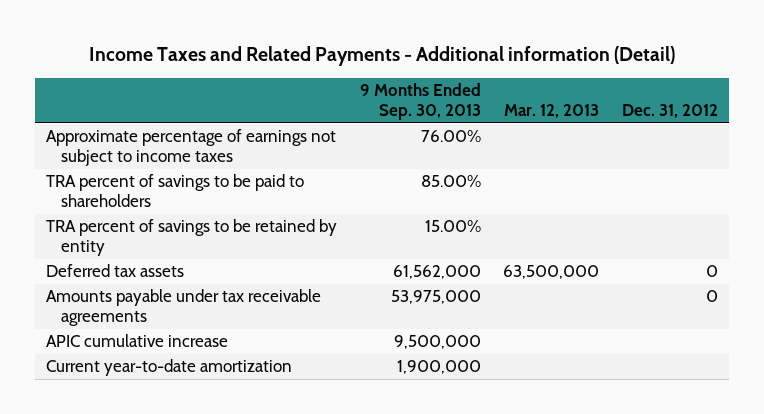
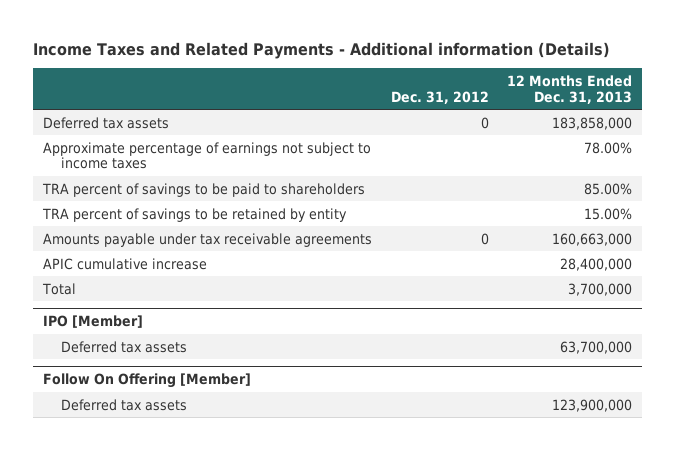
[88,45,675,66] Income Taxes and Related Payments - Additional information (Detail) -> [33,41,611,59] Income Taxes and Related Payments - Additional information (Details)
[359,82,481,121] 9 Months Ended Sep. 30, 2013 -> none
[504,104,600,119] Mar. 12, 2013 -> none
none -> [507,75,633,104] 12 Months Ended Dec. 31, 2013
[46,264,185,278] Deferred tax assets -> [42,116,169,129] Deferred tax assets
[46,359,293,377] Current year-to-date amortization -> [41,282,76,295] Total
none -> [42,315,143,329] IPO [Member]
none -> [61,340,188,353] Deferred tax assets
none -> [42,373,251,389] Follow On Offering [Member]
none -> [61,398,188,411] Deferred tax assets

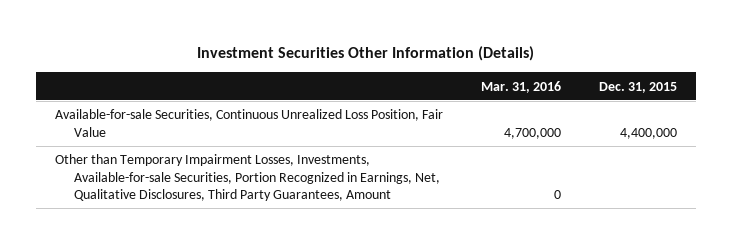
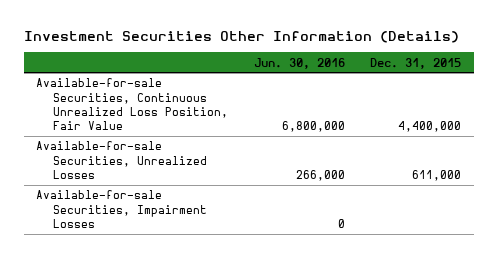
[481,80,562,93] Mar. 31, 2016 -> none
none -> [253,57,345,69] Jun. 30, 2016
none -> [36,141,208,180] Available-for-sale Securities, Unrealized Losses
[55,154,441,201] Other than Temporary Impairment Losses, Investments, Available-for-sale Securities, Portion Recognized in Earnings, Net, Qualitative Disclosures, Third Party Guarantees, Amount -> [36,190,208,229] Available-for-sale Securities, Impairment Losses

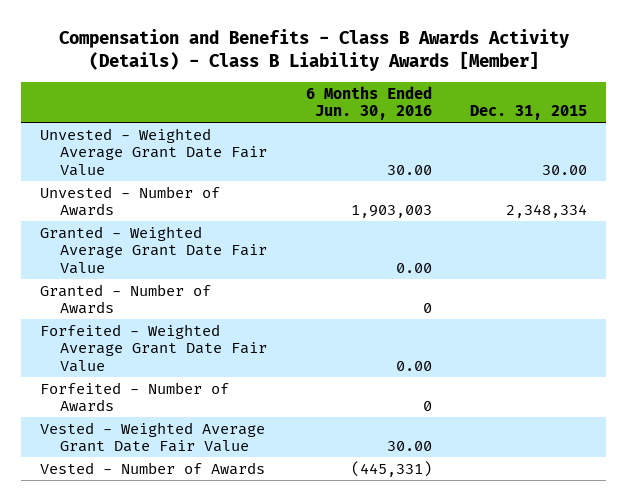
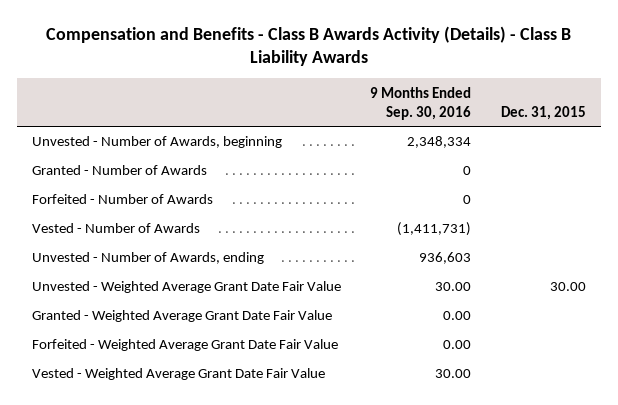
[58,28,569,72] Compensation and Benefits - Class B Awards Activity (Details) - Class B Liability Awards [Member] -> [45,26,571,67] Compensation and Benefits - Class B Awards Activity (Details) - Class B Liability Awards
[305,85,432,121] 6 Months Ended Jun. 30, 2016 -> none
none -> [370,86,472,120] 9 Months Ended Sep. 30, 2016
none -> [31,136,282,149] Unvested - Number of Awards, beginning
[40,283,212,315] Granted - Number of Awards -> [31,165,207,176] Granted - Number of Awards
[40,381,230,413] Forfeited - Number of Awards -> [31,194,213,205] Forfeited - Number of Awards
[40,461,266,475] Vested - Number of Awards -> [31,223,200,234] Vested - Number of Awards
none -> [31,252,264,265] Unvested - Number of Awards, ending
[40,185,221,217] Unvested - Number of Awards -> none

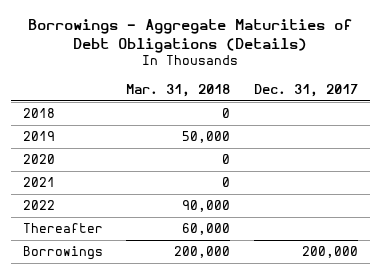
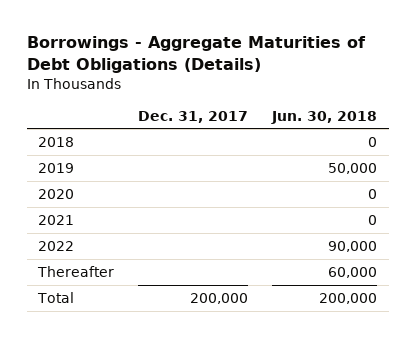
[126,83,231,97] Mar. 31, 2018 -> none
none -> [270,110,377,124] Jun. 30, 2018
[22,246,103,261] Borrowings -> [37,291,75,303] Total

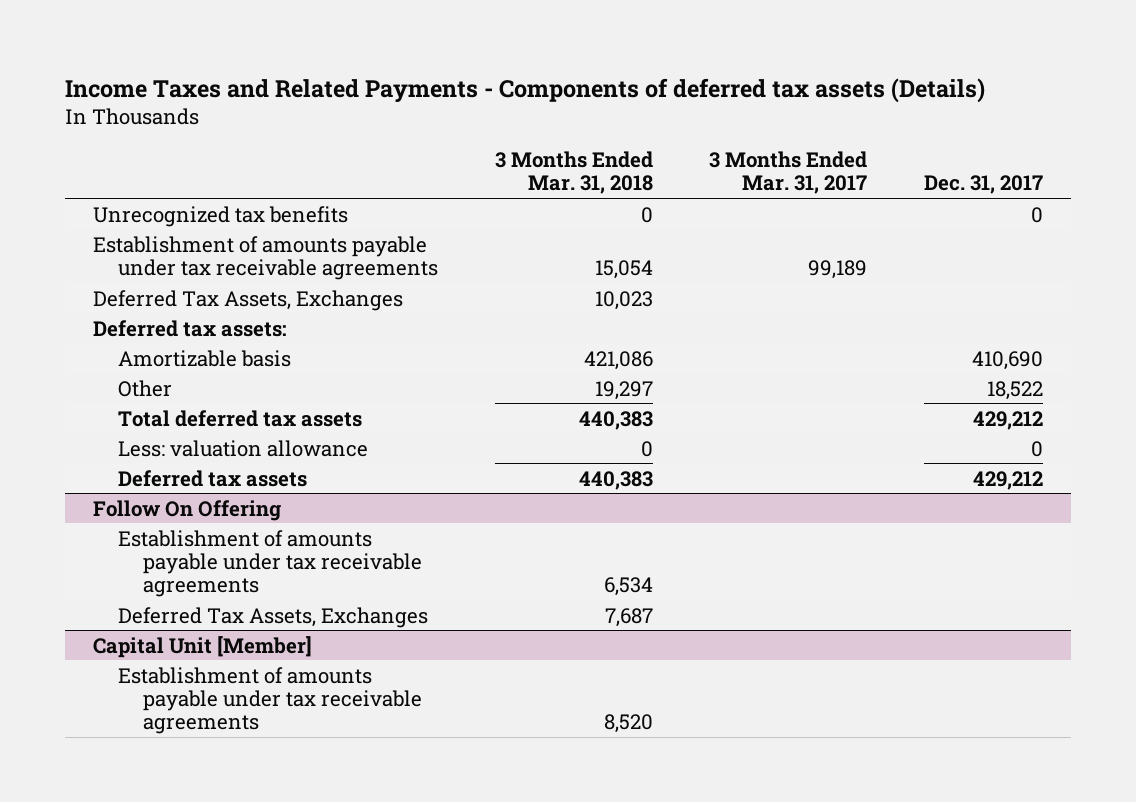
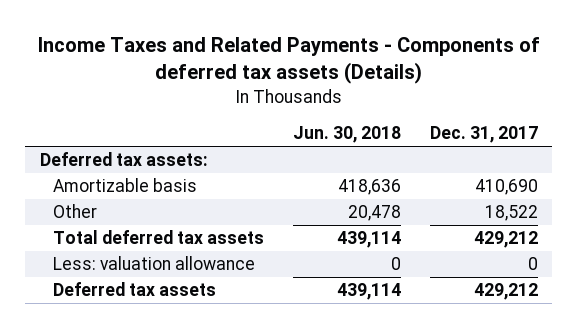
[494,150,653,195] 3 Months Ended Mar. 31, 2018 -> none
[709,150,868,195] 3 Months Ended Mar. 31, 2017 -> none
none -> [293,126,402,144] Jun. 30, 2018
[93,205,349,227] Unrecognized tax benefits -> none
[93,235,439,280] Establishment of amounts payable under tax receivable agreements -> none
[93,289,404,311] Deferred Tax Assets, Exchanges -> none
[93,499,282,521] Follow On Offering -> none
[118,529,423,598] Establishment of amounts payable under tax receivable agreements -> none
[118,606,429,628] Deferred Tax Assets, Exchanges -> none
[93,635,313,658] Capital Unit [Member] -> none
[118,666,423,735] Establishment of amounts payable under tax receivable agreements -> none

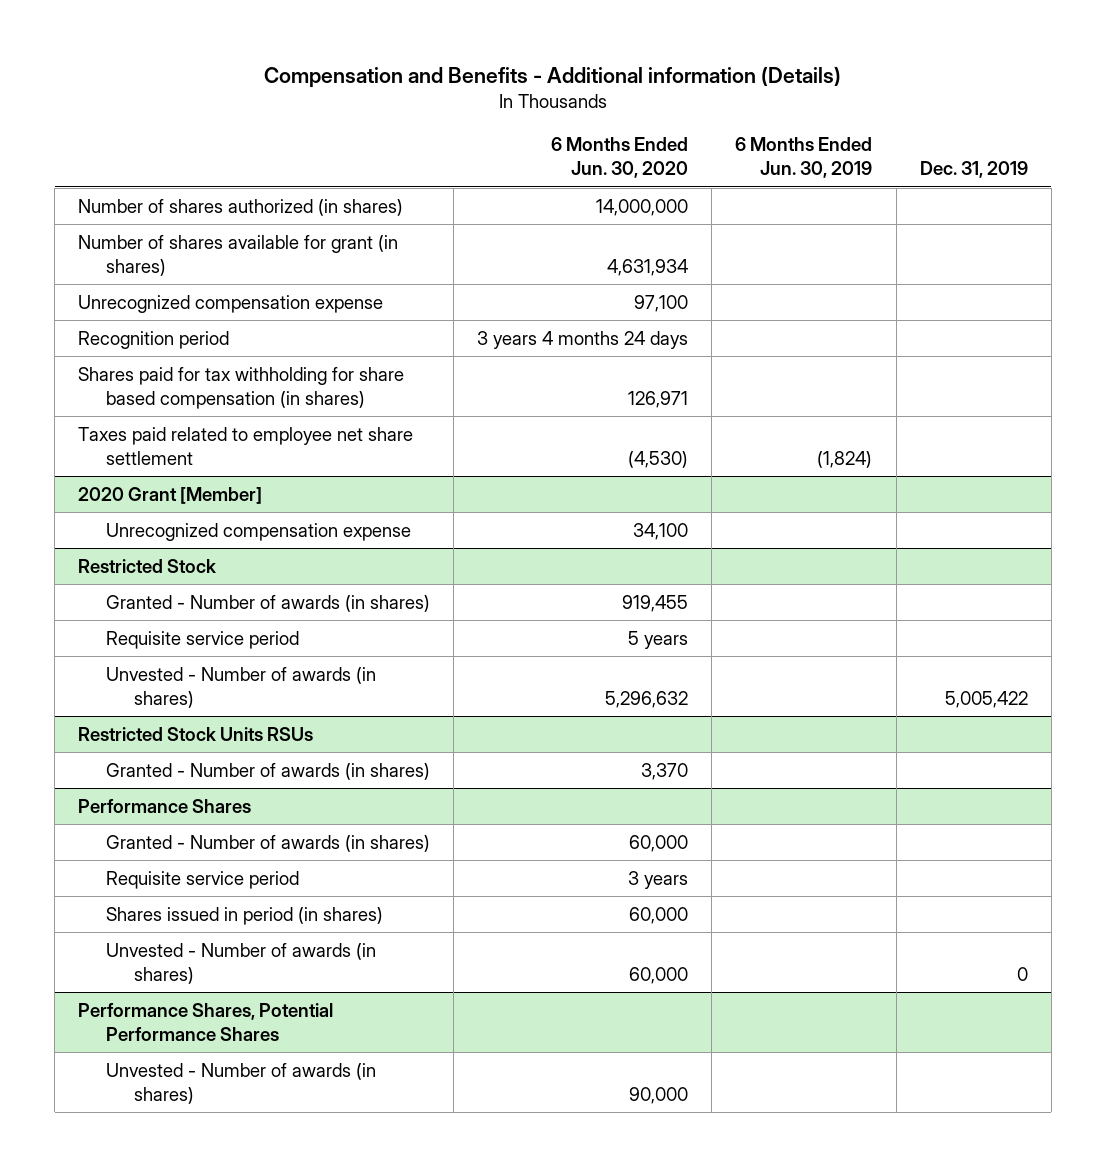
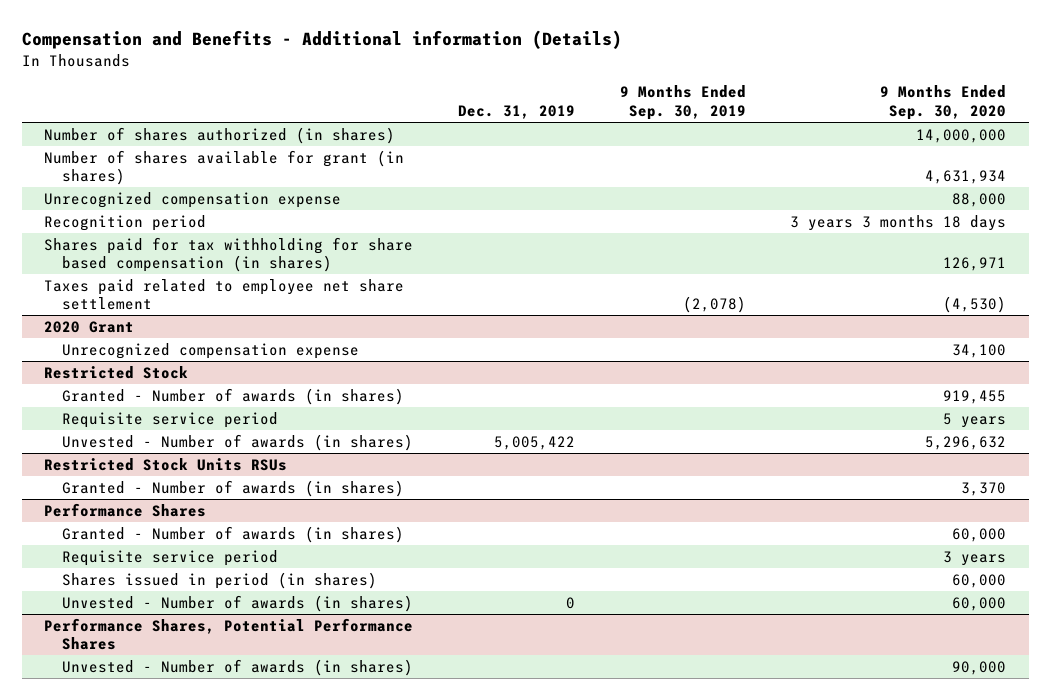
[551,137,689,179] 6 Months Ended Jun. 30, 2020 -> none
[735,137,873,179] 6 Months Ended Jun. 30, 2019 -> none
none -> [619,85,746,121] 9 Months Ended Sep. 30, 2019
none -> [880,85,1007,121] 9 Months Ended Sep. 30, 2020
[78,486,263,504] 2020 Grant [Member] -> [44,320,135,333] 2020 Grant

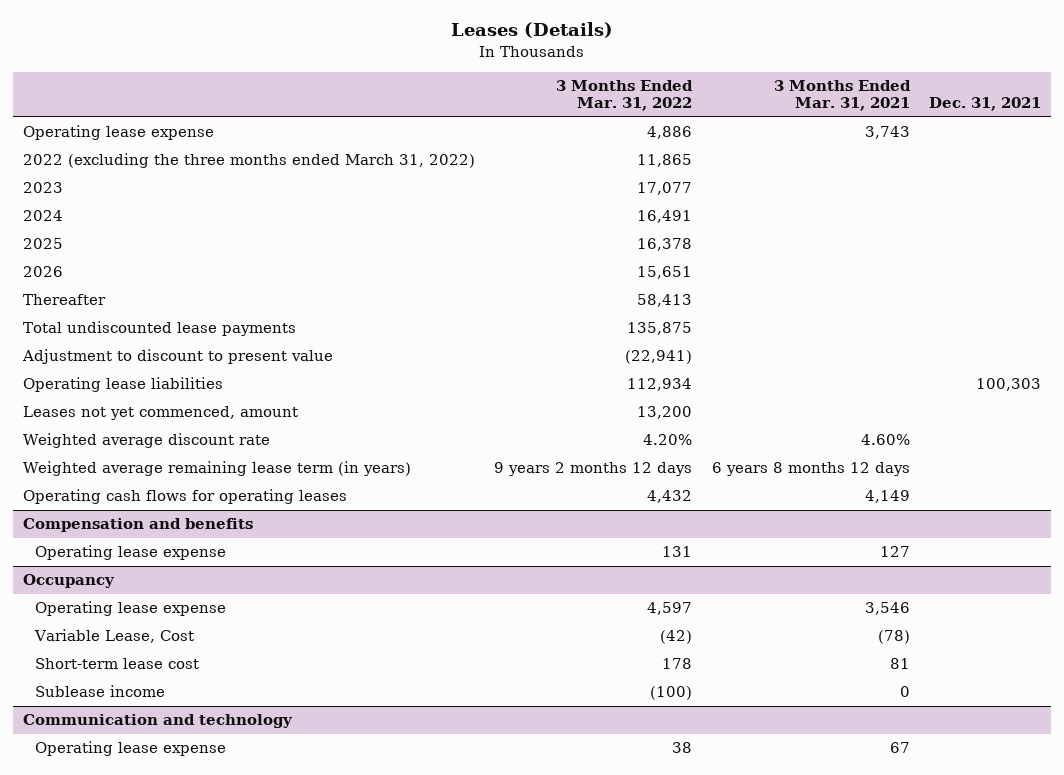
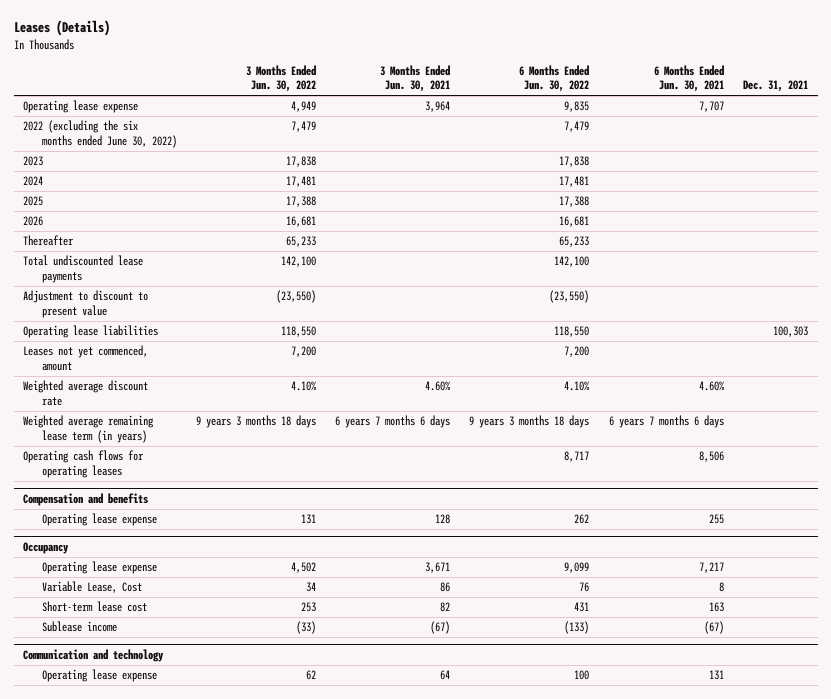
[556,79,694,112] 3 Months Ended Mar. 31, 2022 -> none
[773,79,911,112] 3 Months Ended Mar. 31, 2021 -> none
none -> [245,64,316,93] 3 Months Ended Jun. 30, 2022
none -> [380,64,451,93] 3 Months Ended Jun. 30, 2021
none -> [519,64,590,93] 6 Months Ended Jun. 30, 2022
none -> [653,64,724,93] 6 Months Ended Jun. 30, 2021
[22,153,475,169] 2022 (excluding the three months ended March 31, 2022) -> [23,120,177,148] 2022 (excluding the six months ended June 30, 2022)

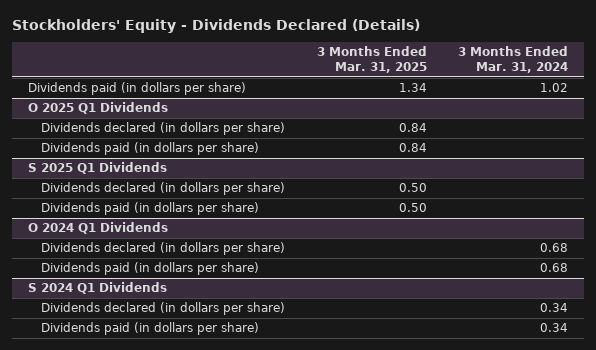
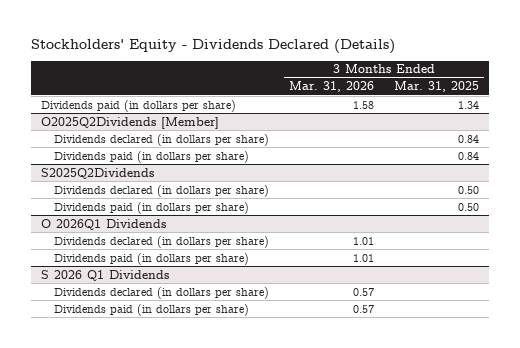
[458,46,569,73] 3 Months Ended Mar. 31, 2024 -> none
none -> [288,81,374,93] Mar. 31, 2026
[27,102,168,115] O 2025 Q1 Dividends -> [40,116,219,129] O2025Q2Dividends [Member]
[27,162,167,175] S 2025 Q1 Dividends -> [40,167,154,179] S2025Q2Dividends
[27,222,168,235] O 2024 Q1 Dividends -> none
[41,242,286,256] Dividends declared (in dollars per share) -> none
[41,262,260,276] Dividends paid (in dollars per share) -> none
[27,282,167,295] S 2024 Q1 Dividends -> none
[41,302,286,316] Dividends declared (in dollars per share) -> none
[41,322,260,336] Dividends paid (in dollars per share) -> none
none -> [40,218,166,230] O 2026Q1 Dividends
none -> [53,235,269,248] Dividends declared (in dollars per share)
none -> [53,252,249,265] Dividends paid (in dollars per share)
none -> [40,269,169,281] S 2026 Q1 Dividends
none -> [53,286,269,299] Dividends declared (in dollars per share)
none -> [53,303,249,316] Dividends paid (in dollars per share)

